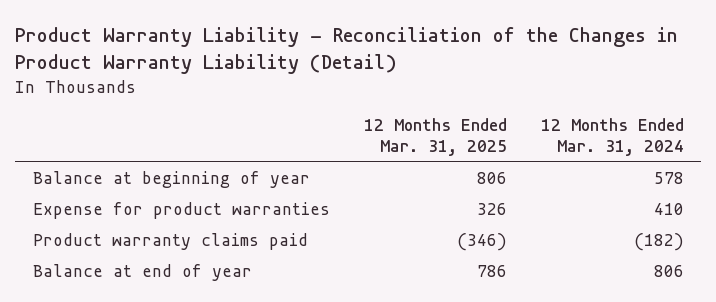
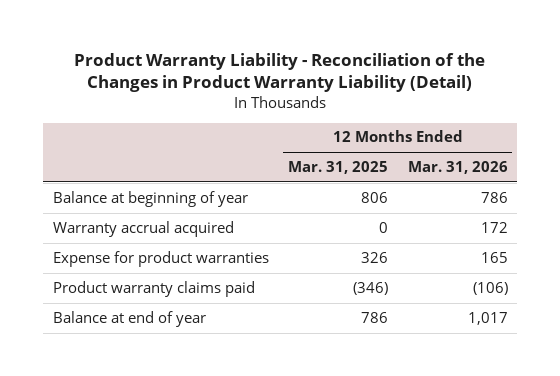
[540,118,684,157] 12 Months Ended Mar. 31, 2024 -> none
none -> [407,161,508,175] Mar. 31, 2026
none -> [52,220,234,237] Warranty accrual acquired

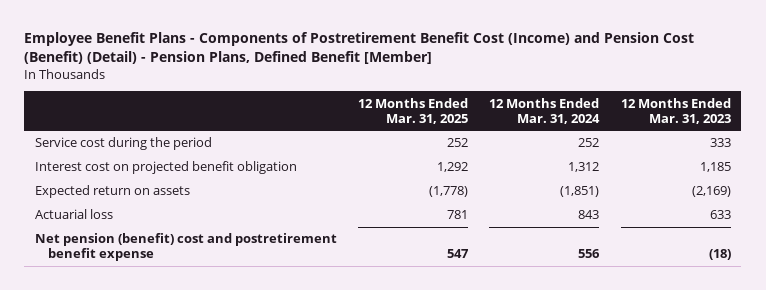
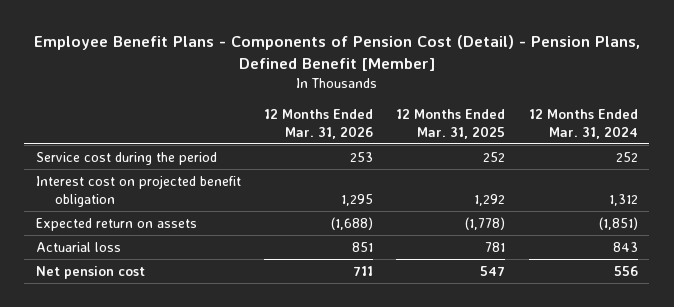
[24,32,695,65] Employee Benefit Plans - Components of Postretirement Benefit Cost (Income) and Pension Cost (Benefit) (Detail) - Pension Plans, Defined Benefit [Member] -> [33,34,640,71] Employee Benefit Plans - Components of Pension Cost (Detail) - Pension Plans, Defined Benefit [Member]
[620,97,731,124] 12 Months Ended Mar. 31, 2023 -> none
none -> [264,109,374,139] 12 Months Ended Mar. 31, 2026
[35,233,338,262] Net pension (benefit) cost and postretirement benefit expense -> [36,266,146,280] Net pension cost

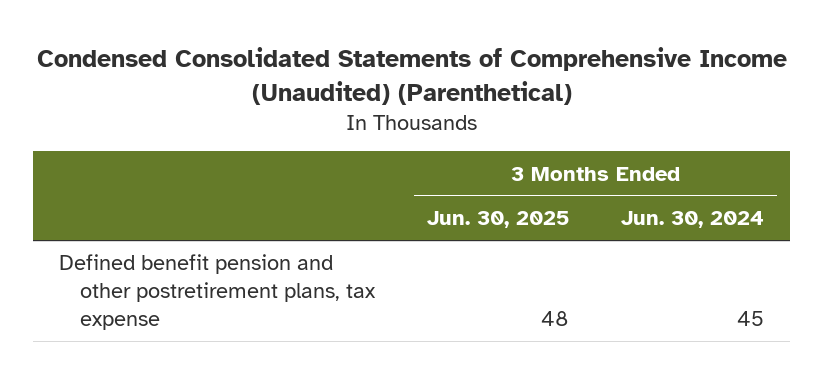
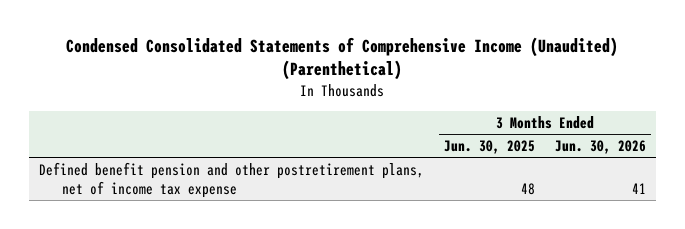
[620,211,764,229] Jun. 30, 2024 -> none
none -> [555,140,647,155] Jun. 30, 2026
[59,254,377,331] Defined benefit pension and other postretirement plans, tax expense -> [38,161,424,198] Defined benefit pension and other postretirement plans, net of income tax expense

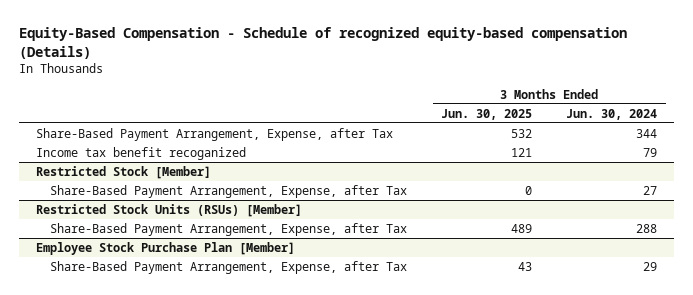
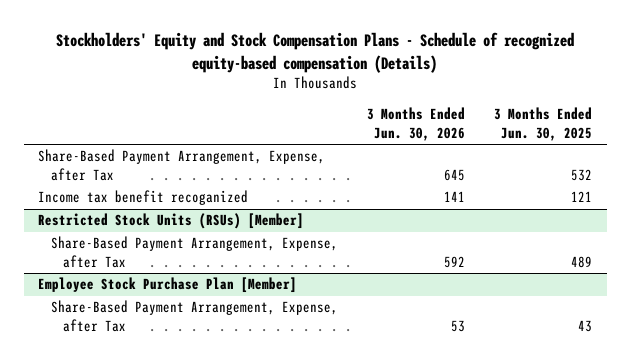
[18,26,627,59] Equity-Based Compensation - Schedule of recognized equity-based compensation (Details) -> [56,32,575,73] Stockholders' Equity and Stock Compensation Plans - Schedule of recognized equity-based compensation (Details)
[566,108,658,120] Jun. 30, 2024 -> none
none -> [367,107,466,142] 3 Months Ended Jun. 30, 2026
[35,165,211,179] Restricted Stock [Member] -> none
[49,184,407,198] Share-Based Payment Arrangement, Expense, after Tax -> none

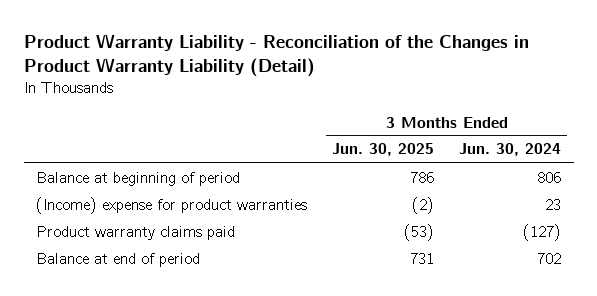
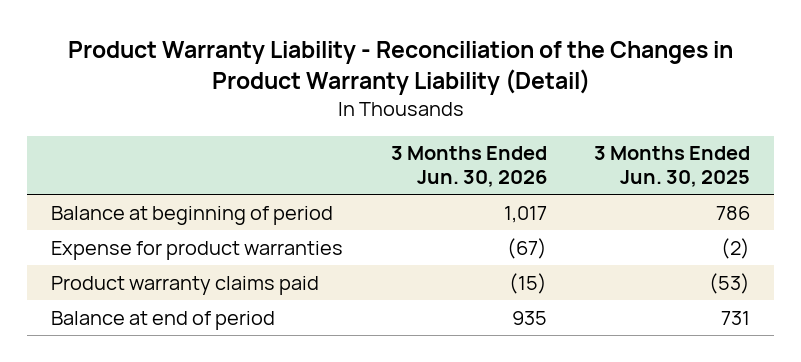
[459,143,562,157] Jun. 30, 2024 -> none
none -> [390,146,547,188] 3 Months Ended Jun. 30, 2026
[36,196,308,214] (Income) expense for product warranties -> [51,240,344,260] Expense for product warranties

